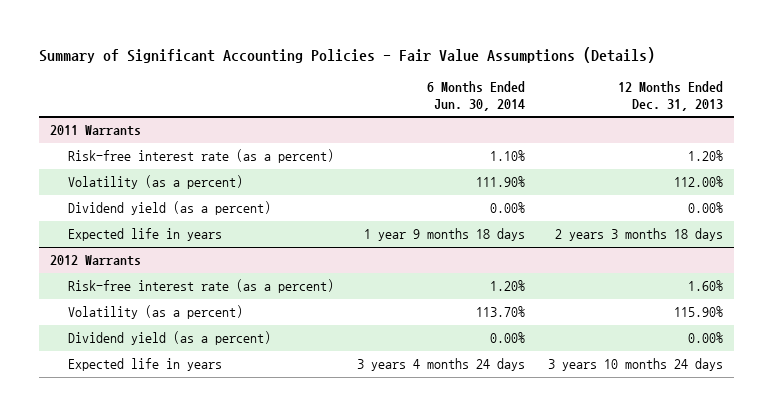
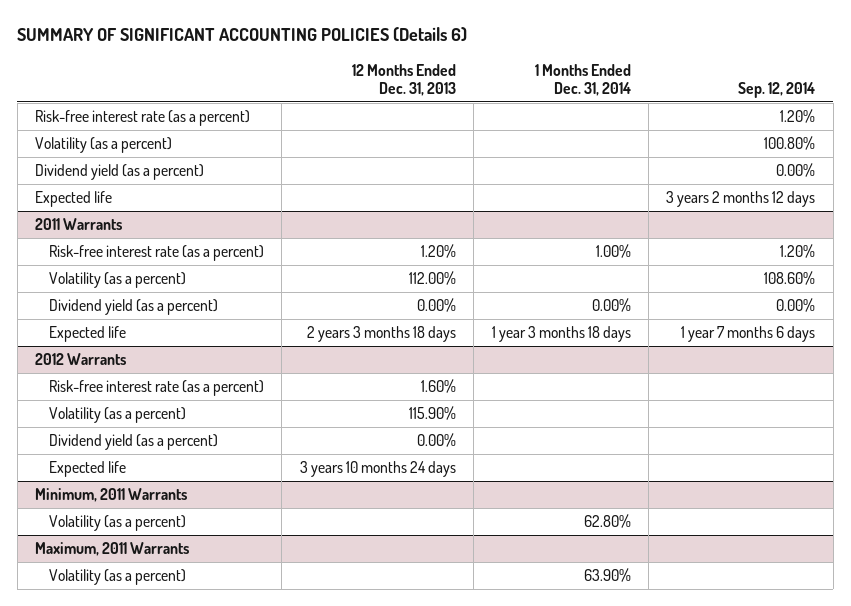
[38,46,655,63] Summary of Significant Accounting Policies - Fair Value Assumptions (Details) -> [17,27,468,43] SUMMARY OF SIGNIFICANT ACCOUNTING POLICIES (Details 6)
[426,80,525,111] 6 Months Ended Jun. 30, 2014 -> none
none -> [534,63,631,97] 1 Months Ended Dec. 31, 2014
none -> [738,82,816,99] Sep. 12, 2014
none -> [35,109,251,126] Risk-free interest rate (as a percent)
none -> [35,136,173,153] Volatility (as a percent)
none -> [35,163,205,180] Dividend yield (as a percent)
none -> [35,190,113,207] Expected life
[67,228,222,242] Expected life in years -> [48,325,126,342] Expected life
[67,358,222,372] Expected life in years -> [48,460,126,477] Expected life
none -> [35,487,188,502] Minimum, 2011 Warrants
none -> [48,514,186,531] Volatility (as a percent)
none -> [35,541,190,556] Maximum, 2011 Warrants
none -> [48,568,186,585] Volatility (as a percent)

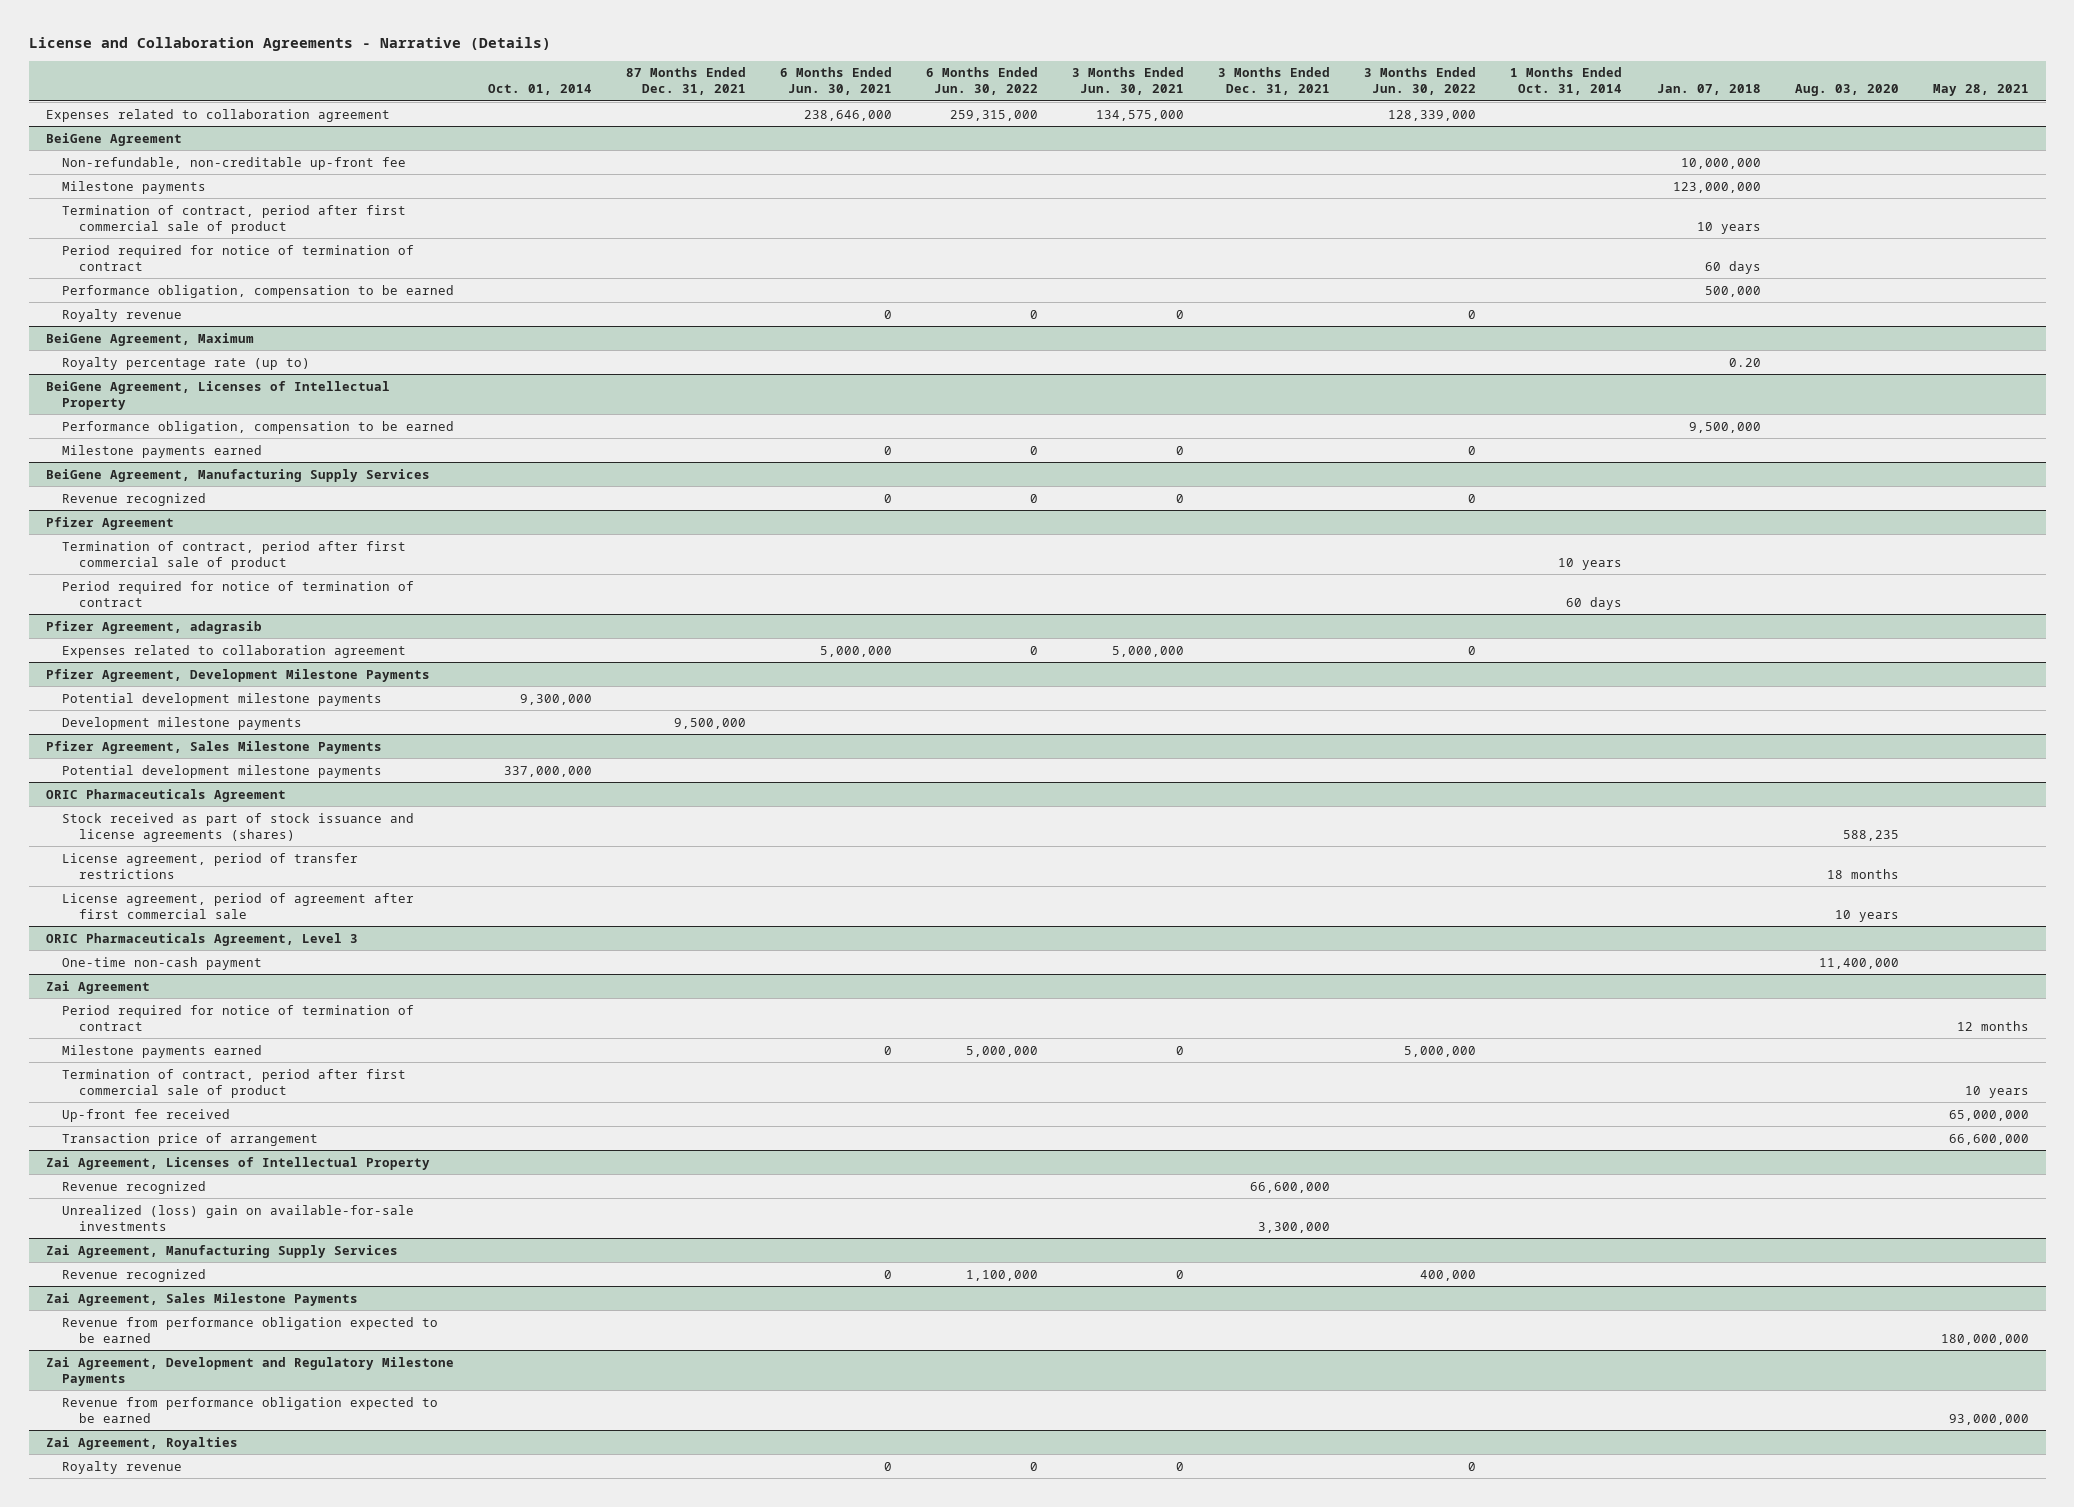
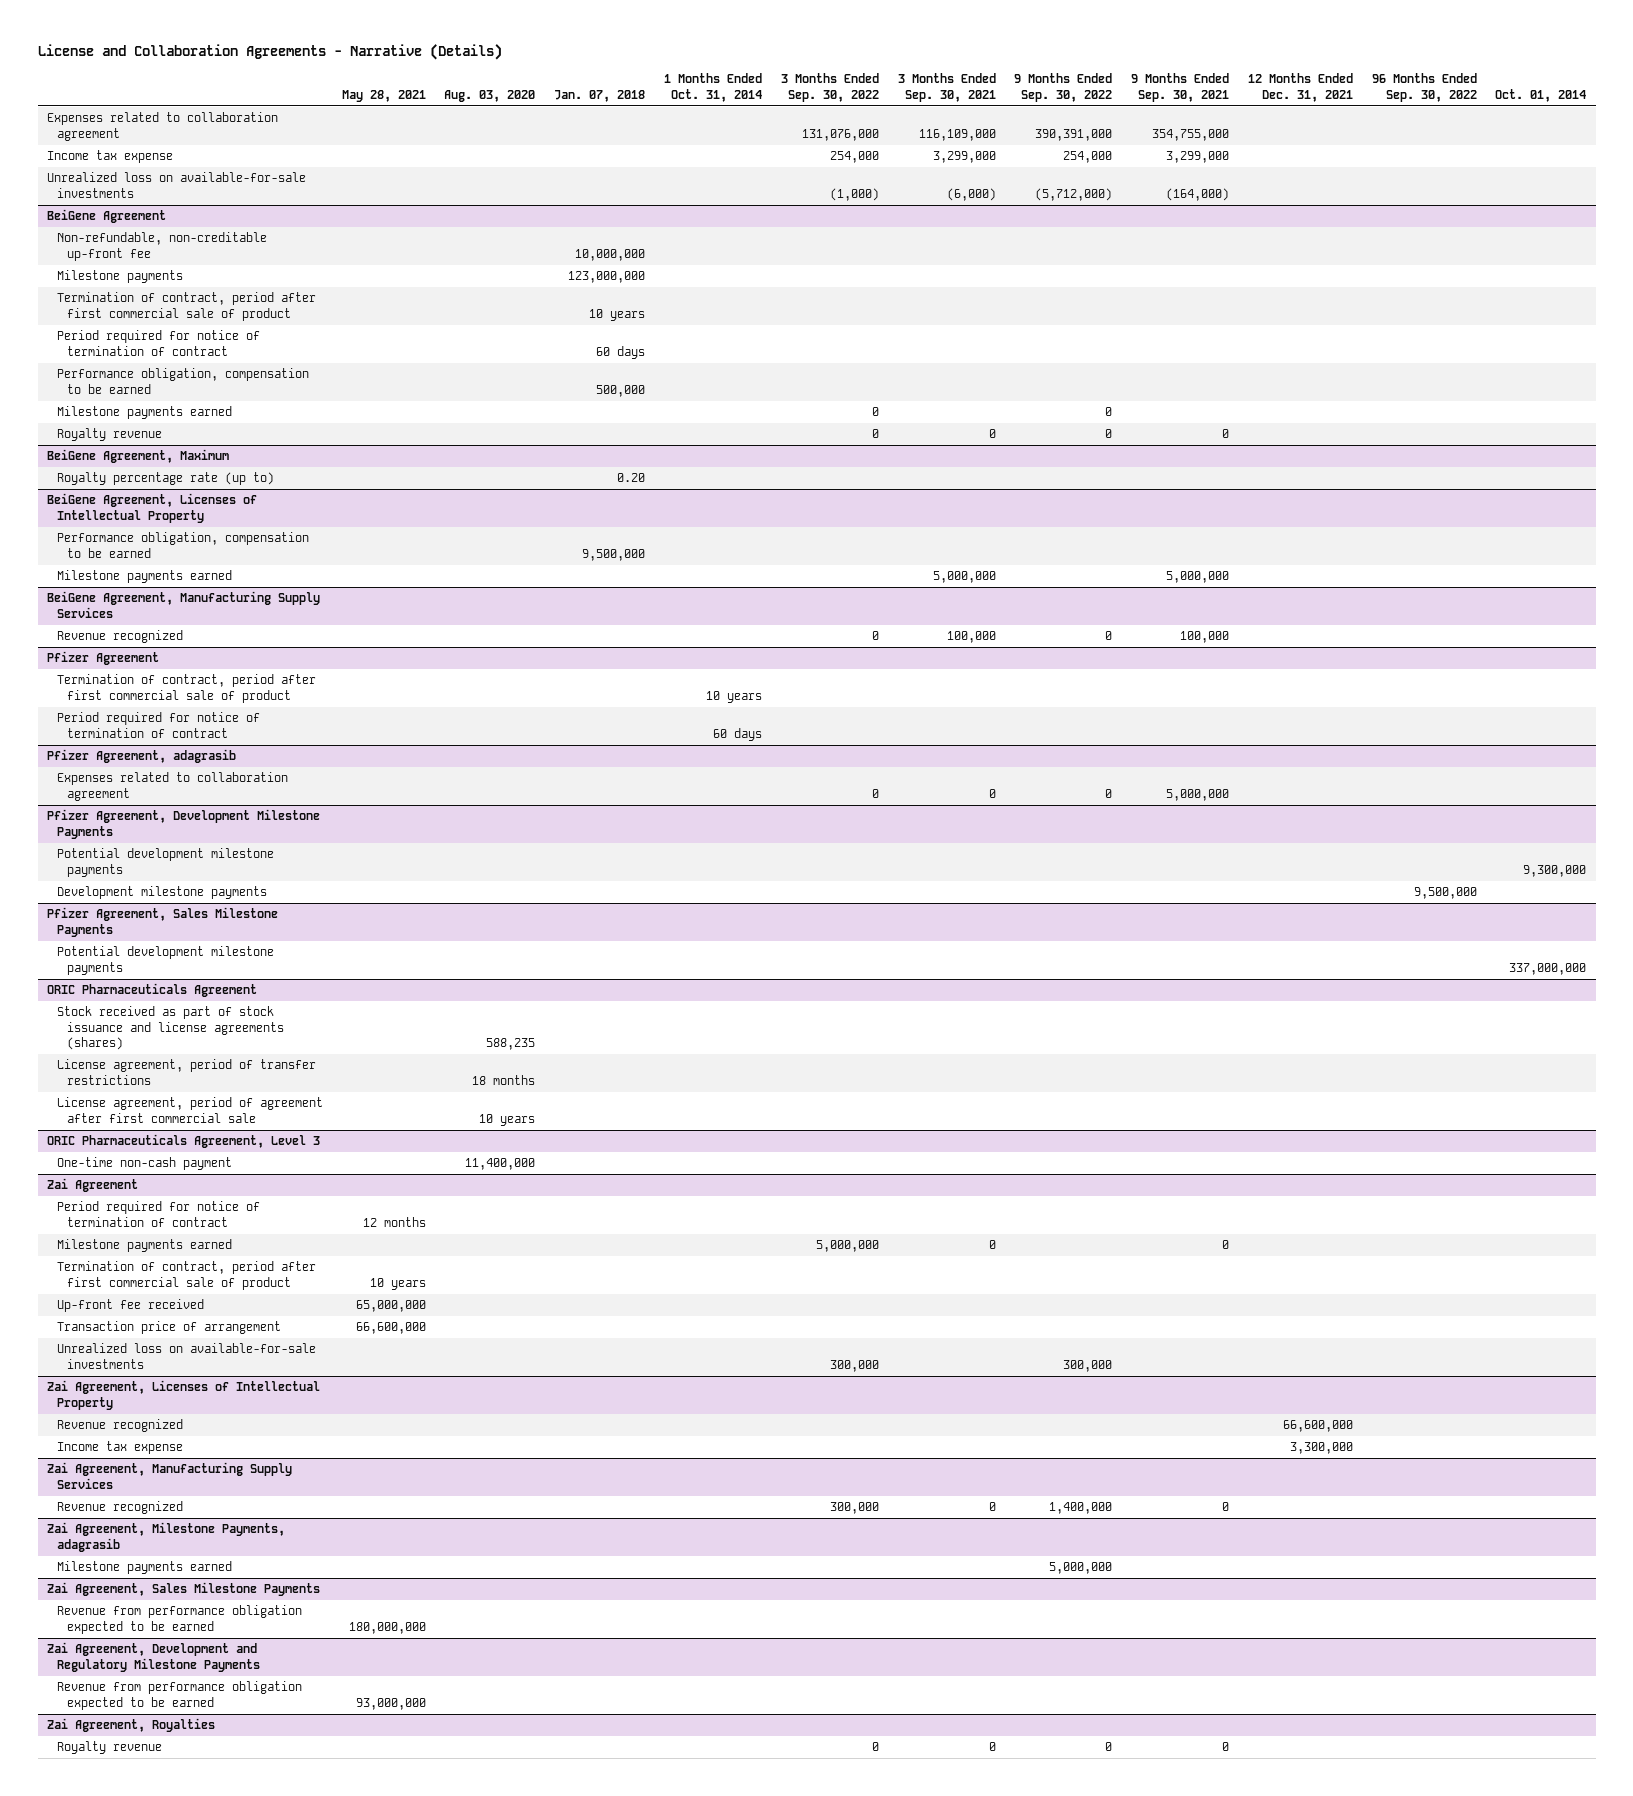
[626,67,747,96] 87 Months Ended Dec. 31, 2021 -> none
[780,67,893,96] 6 Months Ended Jun. 30, 2021 -> none
[926,67,1039,96] 6 Months Ended Jun. 30, 2022 -> none
[1072,67,1185,96] 3 Months Ended Jun. 30, 2021 -> none
[1218,67,1331,96] 3 Months Ended Dec. 31, 2021 -> none
[1364,67,1477,96] 3 Months Ended Jun. 30, 2022 -> none
none -> [780,73,879,102] 3 Months Ended Sep. 30, 2022
none -> [897,73,996,102] 3 Months Ended Sep. 30, 2021
none -> [1014,73,1113,102] 9 Months Ended Sep. 30, 2022
none -> [1131,73,1230,102] 9 Months Ended Sep. 30, 2021
none -> [1247,73,1353,102] 12 Months Ended Dec. 31, 2021
none -> [1371,73,1477,102] 96 Months Ended Sep. 30, 2022
none -> [46,150,173,164] Income tax expense
none -> [46,172,306,198] Unrealized loss on available-for-sale investments
none -> [56,406,232,420] Milestone payments earned
none -> [56,1343,316,1369] Unrealized loss on available-for-sale investments
[62,1204,415,1231] Unrealized (loss) gain on available-for-sale investments -> [56,1441,183,1455] Income tax expense
none -> [46,1522,285,1552] Zai Agreement, Milestone Payments, adagrasib
none -> [56,1561,232,1575] Milestone payments earned

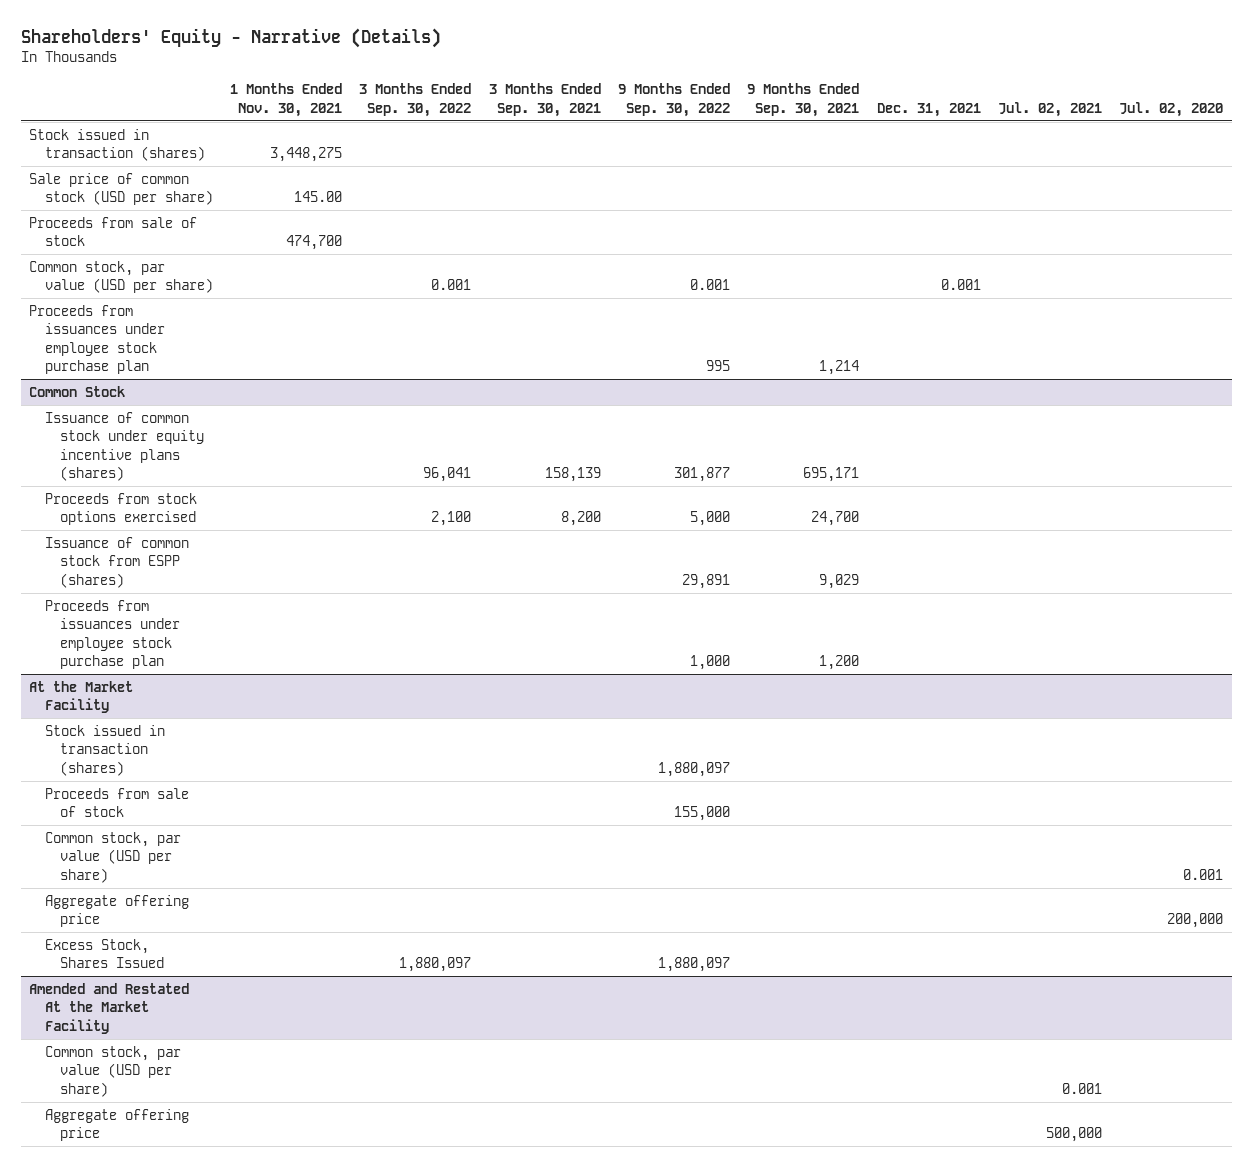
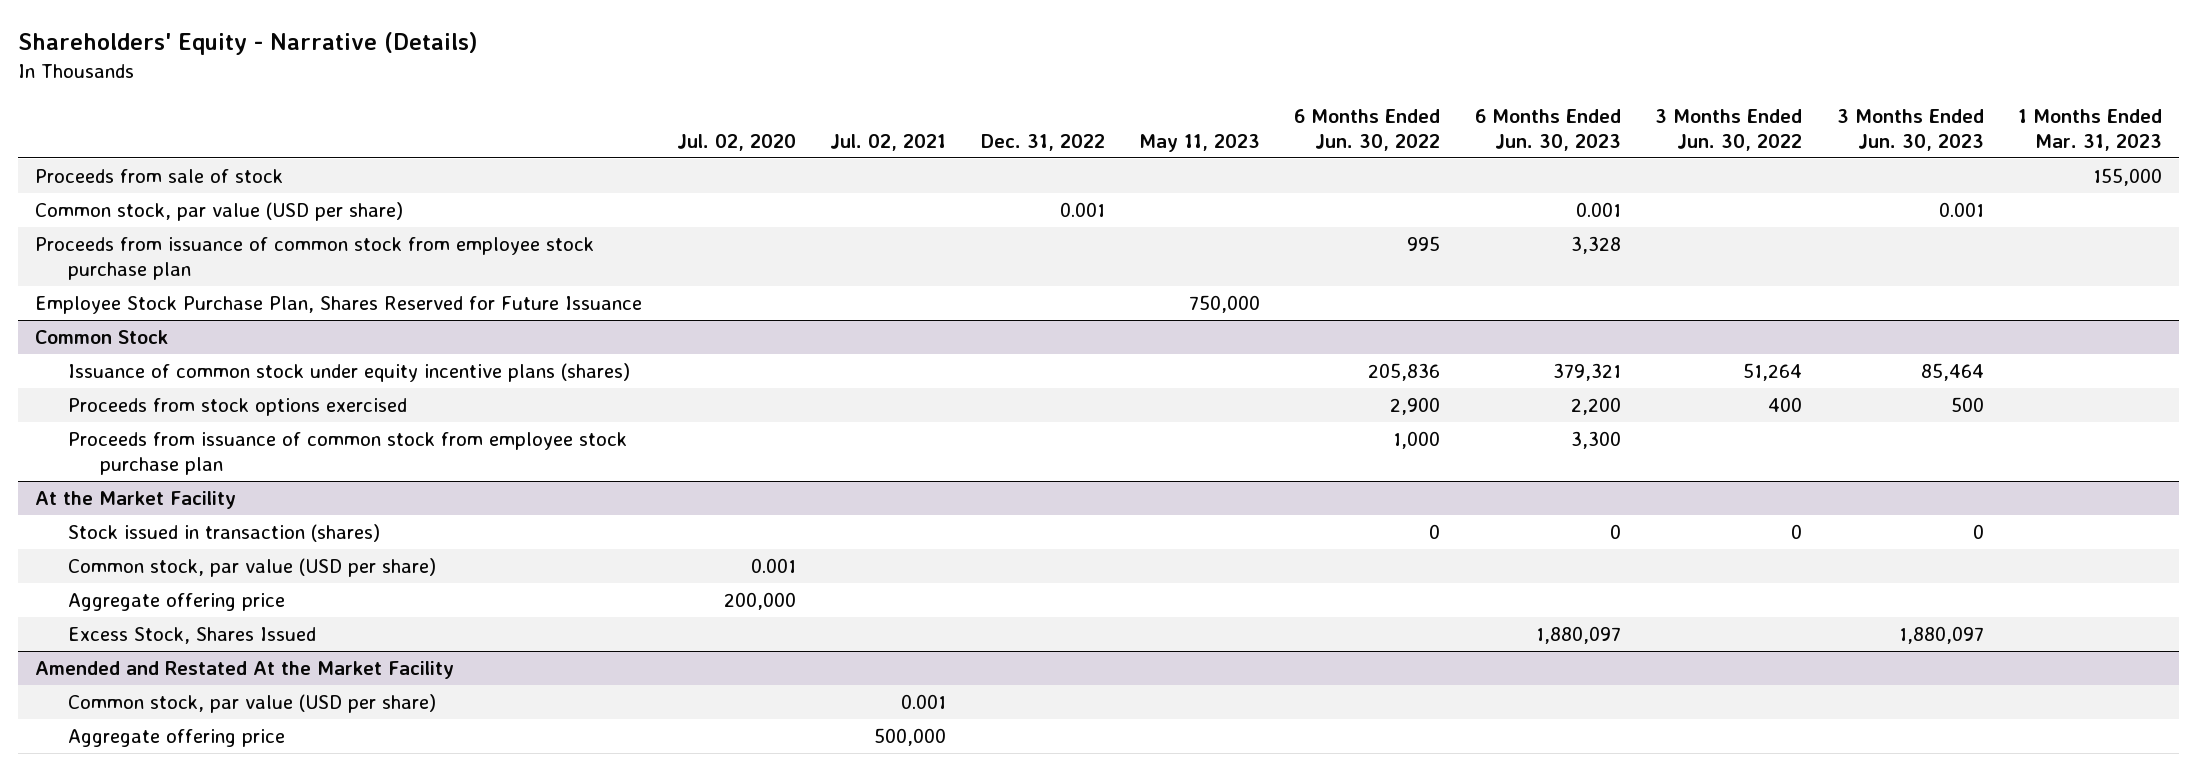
[229,83,342,117] 1 Months Ended Nov. 30, 2021 -> none
[359,83,472,117] 3 Months Ended Sep. 30, 2022 -> none
[488,83,601,117] 3 Months Ended Sep. 30, 2021 -> none
[617,83,730,117] 9 Months Ended Sep. 30, 2022 -> none
[747,83,860,117] 9 Months Ended Sep. 30, 2021 -> none
[876,102,981,117] Dec. 31, 2021 -> none
none -> [980,133,1105,151] Dec. 31, 2022
none -> [1138,133,1260,152] May 11, 2023
none -> [1294,108,1441,151] 6 Months Ended Jun. 30, 2022
none -> [1474,108,1621,151] 6 Months Ended Jun. 30, 2023
none -> [1655,108,1803,151] 3 Months Ended Jun. 30, 2022
none -> [1836,108,1984,151] 3 Months Ended Jun. 30, 2023
none -> [2017,108,2162,151] 1 Months Ended Mar. 31, 2023
[29,129,205,162] Stock issued in transaction (shares) -> none
[29,173,213,206] Sale price of common stock (USD per share) -> none
[29,305,165,375] Proceeds from issuances under employee stock purchase plan -> [35,236,595,280] Proceeds from issuance of common stock from employee stock purchase plan
none -> [35,295,643,314] Employee Stock Purchase Plan, Shares Reserved for Future Issuance
[44,537,189,588] Issuance of common stock from ESPP (shares) -> none
[44,600,180,670] Proceeds from issuances under employee stock purchase plan -> [67,431,627,475] Proceeds from issuance of common stock from employee stock purchase plan
[44,788,189,818] Proceeds from sale of stock -> none

